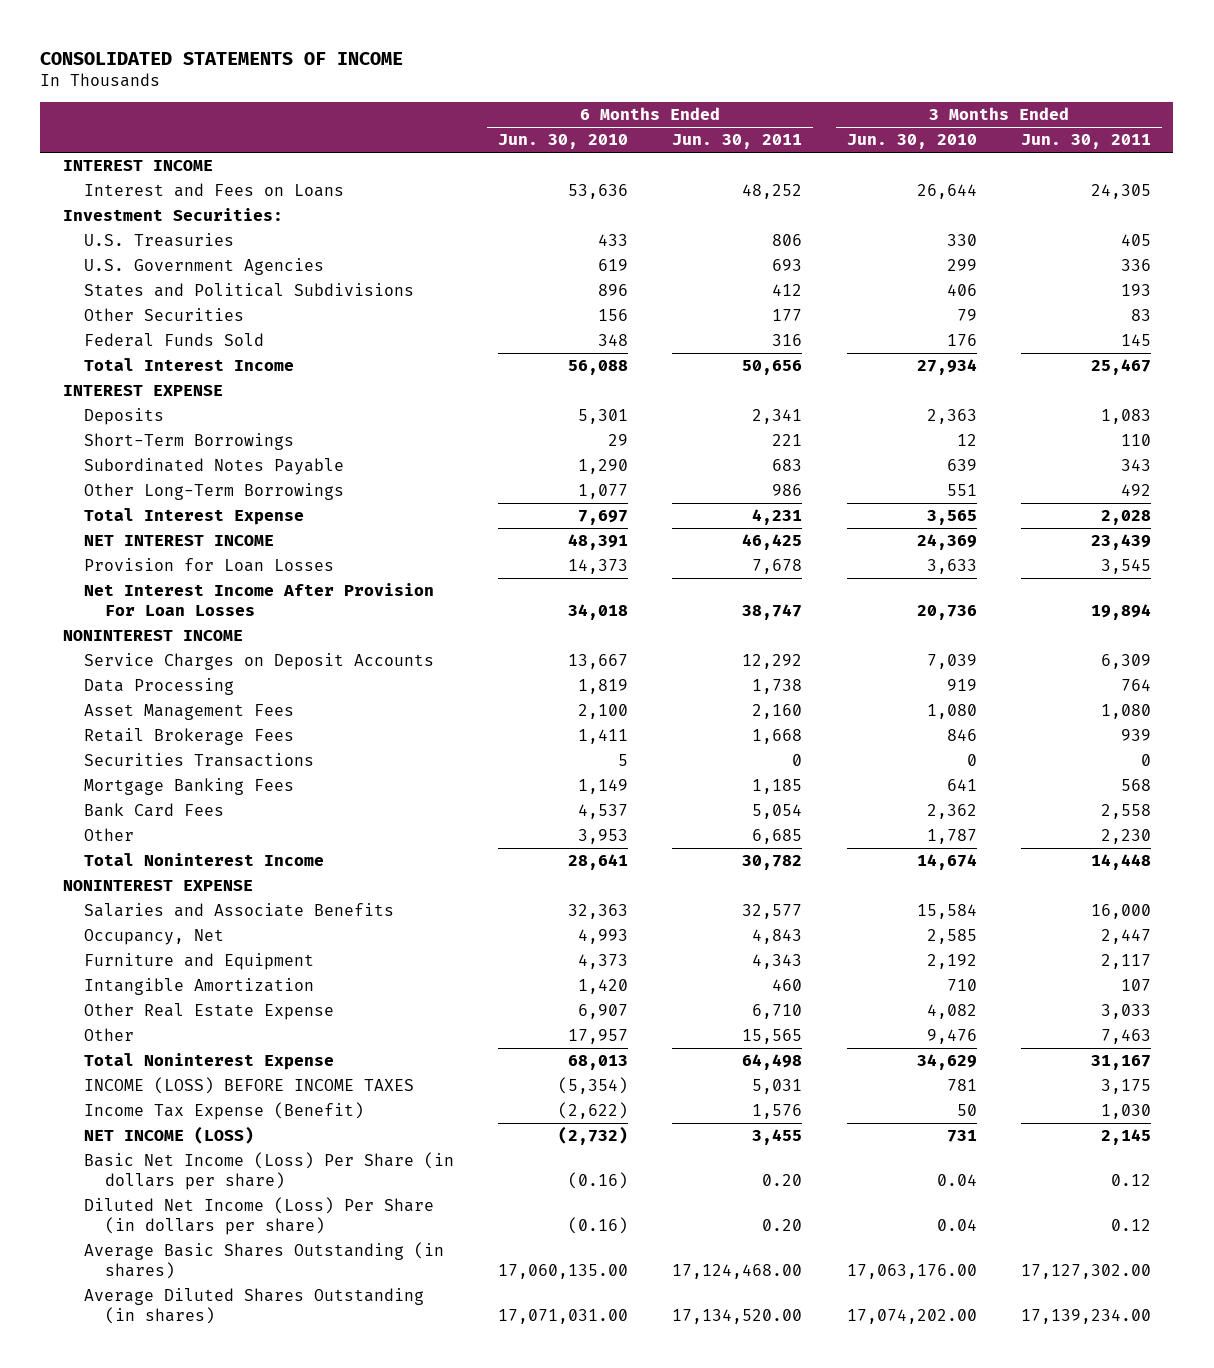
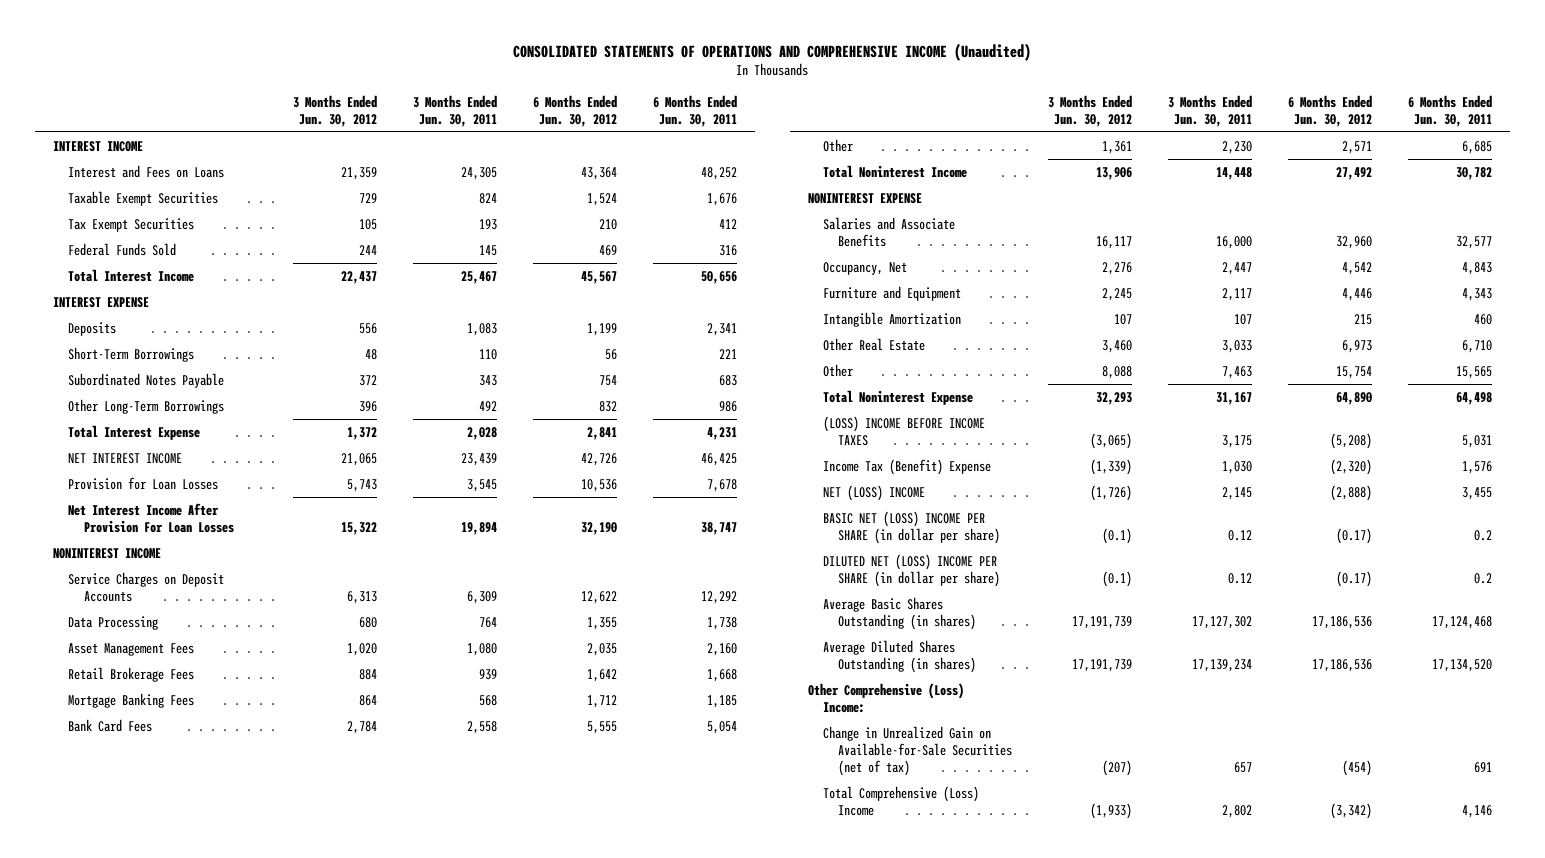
[40,51,404,65] CONSOLIDATED STATEMENTS OF INCOME -> [513,42,1032,61] CONSOLIDATED STATEMENTS OF OPERATIONS AND COMPREHENSIVE INCOME (Unaudited)
[497,134,628,150] Jun. 30, 2010 -> none
[846,134,977,150] Jun. 30, 2010 -> none
none -> [293,94,378,127] 3 Months Ended Jun. 30, 2012
none -> [533,94,618,127] 6 Months Ended Jun. 30, 2012
[62,208,283,222] Investment Securities: -> none
[83,233,234,248] U.S. Treasuries -> none
[83,258,324,276] U.S. Government Agencies -> none
[83,308,244,322] Other Securities -> none
none -> [68,190,219,206] Taxable Exempt Securities
[83,283,414,298] States and Political Subdivisions -> [68,217,195,232] Tax Exempt Securities
[83,753,314,768] Securities Transactions -> none
[83,1003,334,1021] Other Real Estate Expense -> [822,337,925,351] Other Real Estate
[83,1077,414,1095] INCOME (LOSS) BEFORE INCOME TAXES -> [822,415,985,446] (LOSS) INCOME BEFORE INCOME TAXES
[83,1102,364,1121] Income Tax Expense (Benefit) -> [822,458,991,475] Income Tax (Benefit) Expense
[83,1126,254,1145] NET INCOME (LOSS) -> [822,484,925,501] NET (LOSS) INCOME
[83,1152,454,1191] Basic Net Income (Loss) Per Share (in dollars per share) -> [822,510,1001,544] BASIC NET (LOSS) INCOME PER SHARE (in dollar per share)
[762,1174,803,1187] 0.20 -> [1473,529,1492,541] 0.2
[83,1197,434,1236] Diluted Net Income (Loss) Per Share (in dollars per share) -> [822,553,1001,587] DILUTED NET (LOSS) INCOME PER SHARE (in dollar per share)
[762,1219,803,1232] 0.20 -> [1473,572,1492,584] 0.2
[672,1264,803,1280] 17,124,468.00 -> [1431,615,1492,629] 17,124,468
[1021,1264,1152,1280] 17,127,302.00 -> [1191,615,1252,629] 17,127,302
[672,1309,803,1325] 17,134,520.00 -> [1431,658,1492,672] 17,134,520
[1021,1309,1152,1325] 17,139,234.00 -> [1191,658,1252,672] 17,139,234
none -> [807,682,964,713] Other Comprehensive (Loss) Income:
none -> [822,725,1013,776] Change in Unrealized Gain on Available-for-Sale Securities (net of tax)
none -> [822,785,979,816] Total Comprehensive (Loss) Income

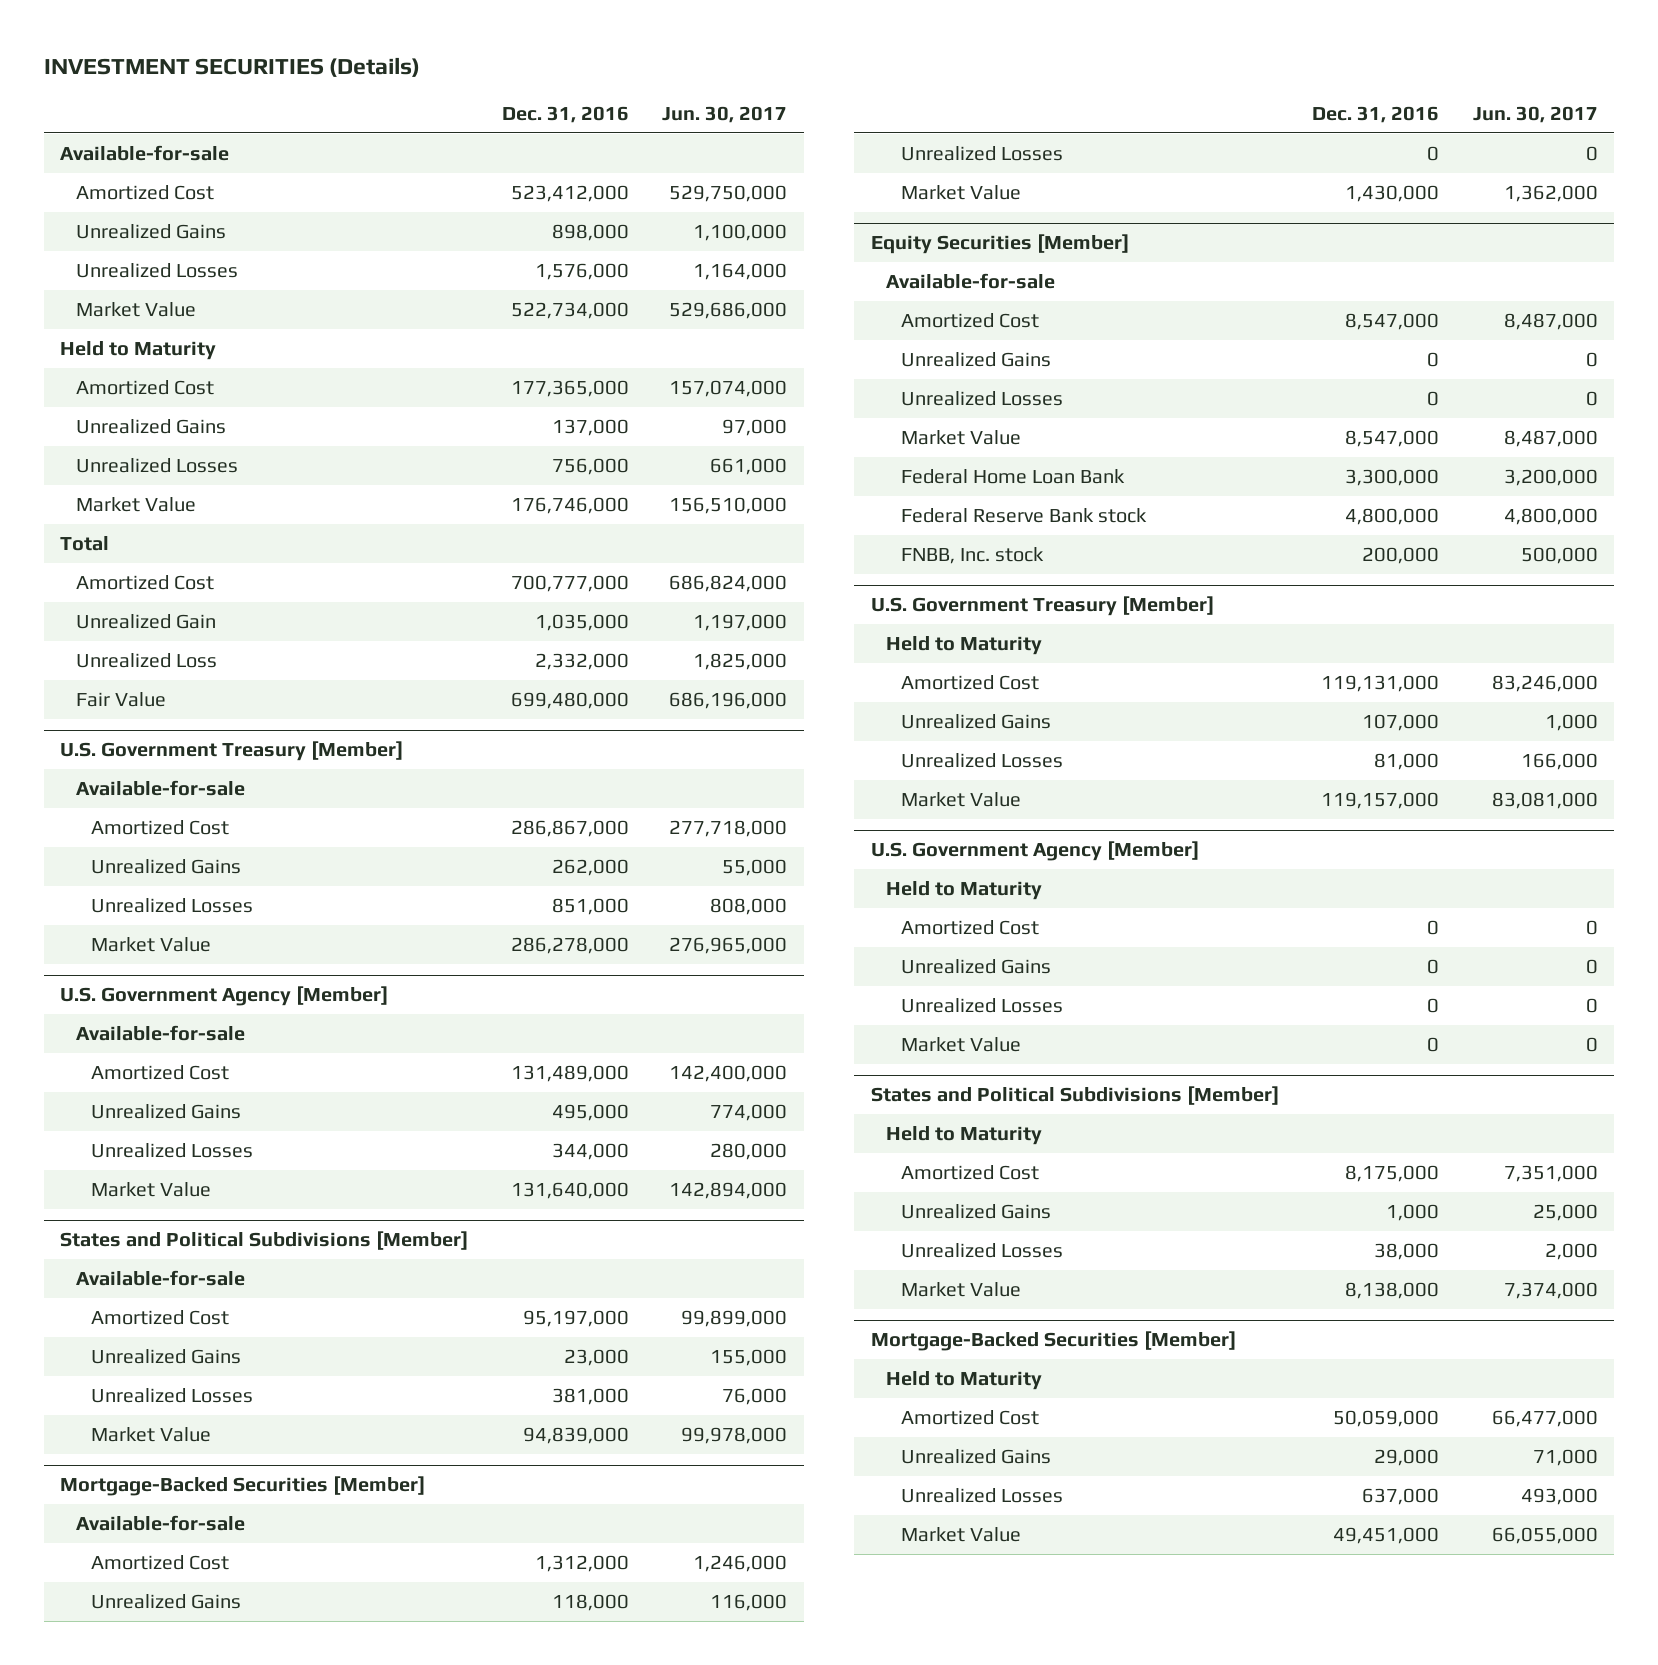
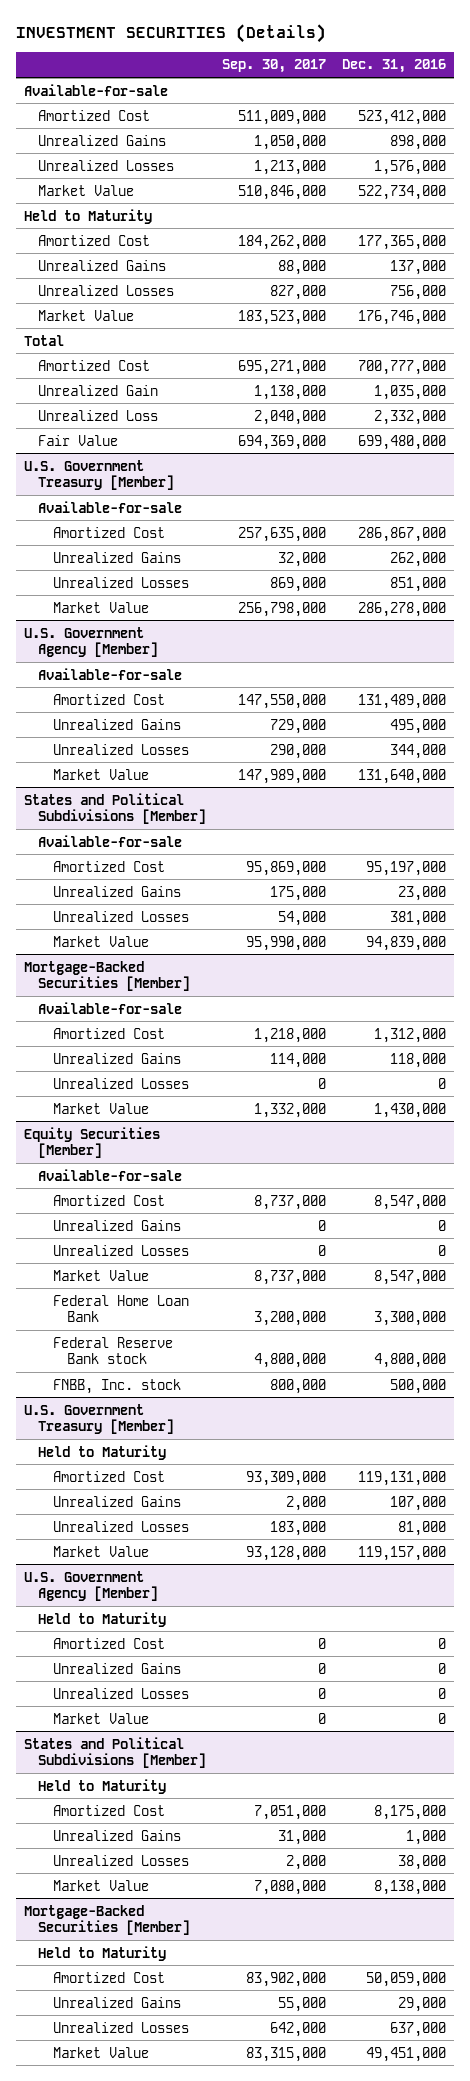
[662,106,788,124] Jun. 30, 2017 -> none
none -> [222,59,327,74] Sep. 30, 2017
[1362,546,1440,564] 200,000 -> [389,1378,446,1394] 500,000

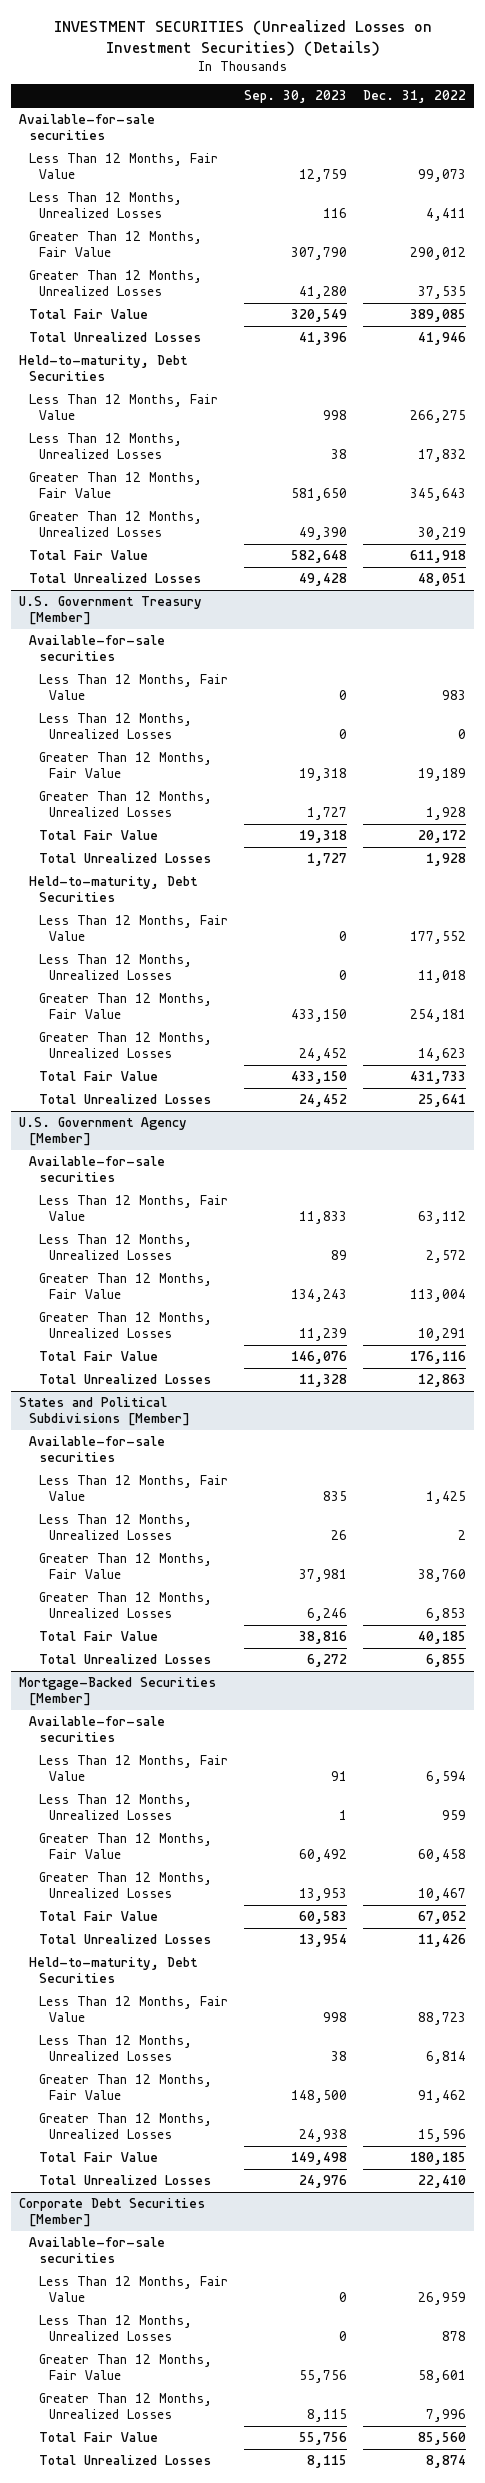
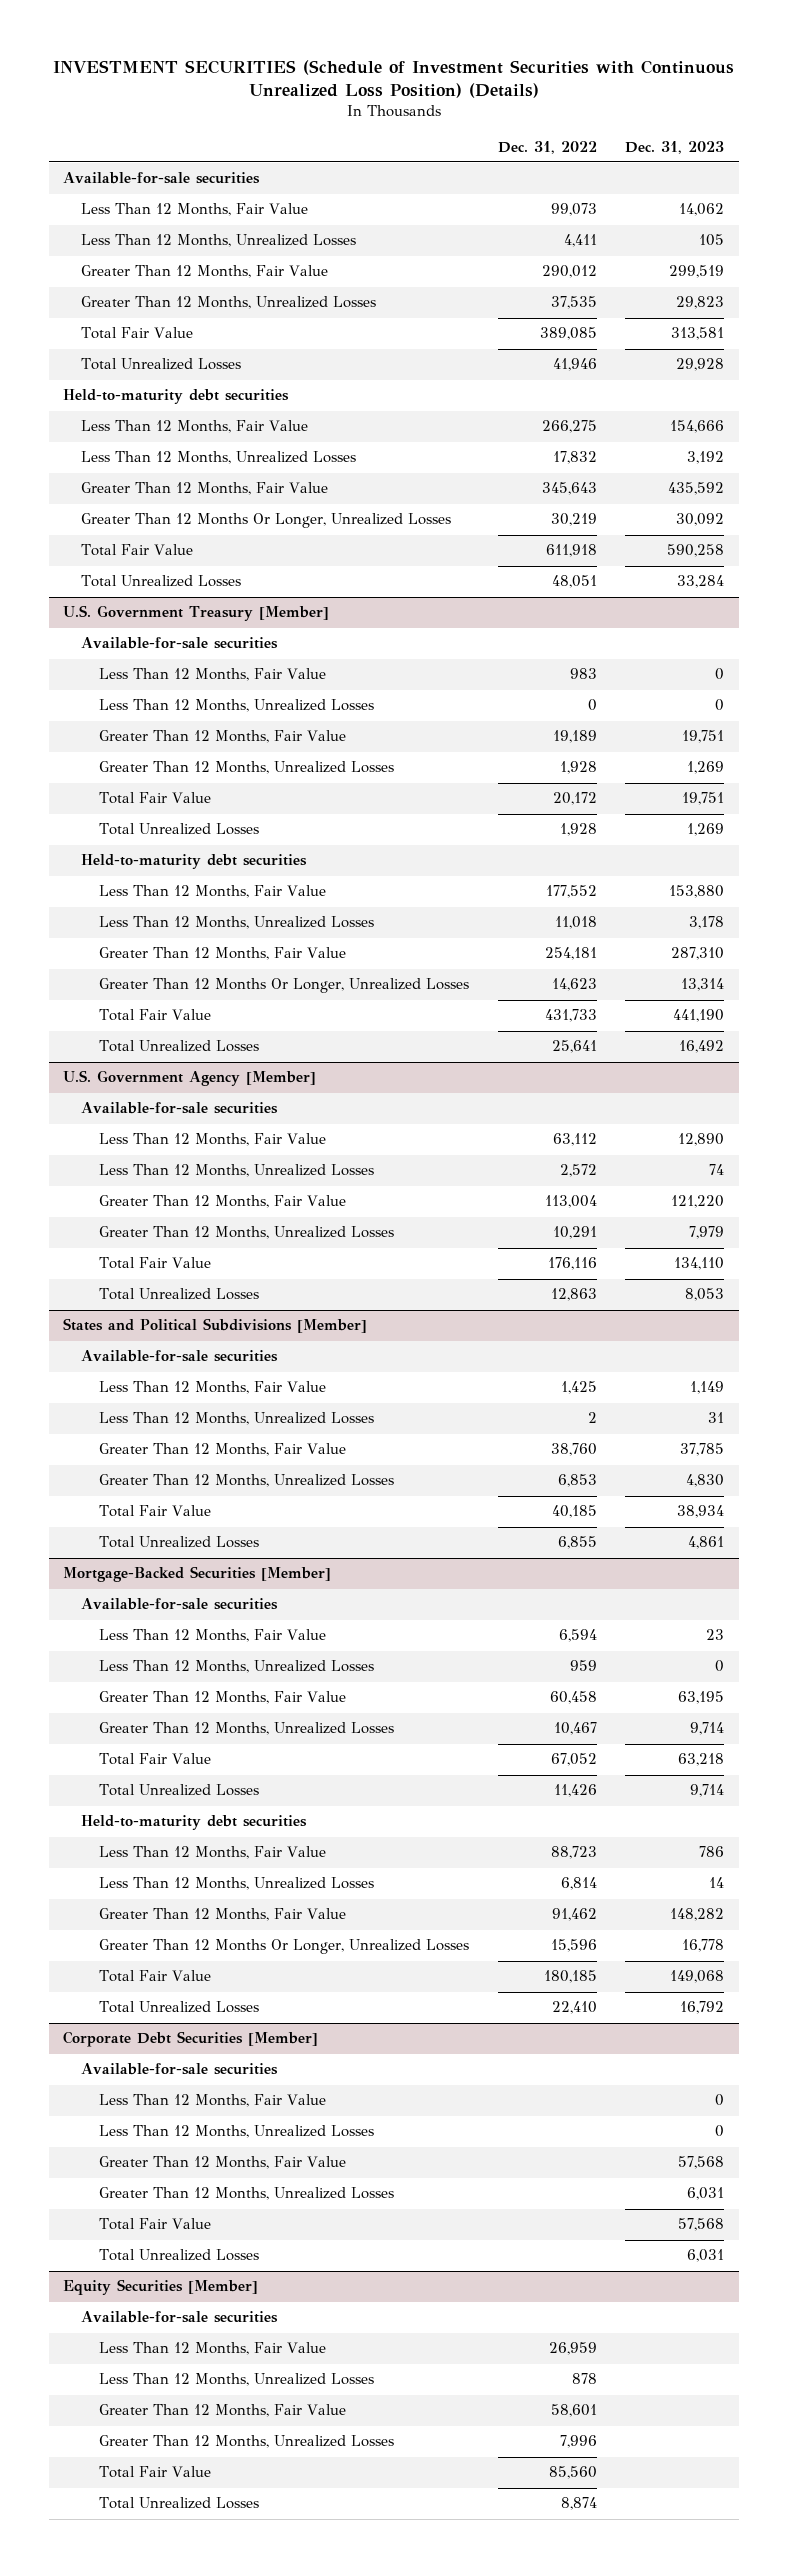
[53,19,432,56] INVESTMENT SECURITIES (Unrealized Losses on Investment Securities) (Details) -> [52,59,734,98] INVESTMENT SECURITIES (Schedule of Investment Securities with Continuous Unrealized Loss Position) (Details)
[243,90,347,104] Sep. 30, 2023 -> none
none -> [625,140,725,154] Dec. 31, 2023
[19,354,189,382] Held-to-maturity, Debt Securities -> [63,389,290,405] Held-to-maturity debt securities
[29,510,203,538] Greater Than 12 Months, Unrealized Losses -> [81,513,452,529] Greater Than 12 Months Or Longer, Unrealized Losses
[29,875,199,903] Held-to-maturity, Debt Securities -> [81,854,308,870] Held-to-maturity debt securities
[38,1031,212,1059] Greater Than 12 Months, Unrealized Losses -> [99,978,470,994] Greater Than 12 Months Or Longer, Unrealized Losses
[29,1956,199,1984] Held-to-maturity, Debt Securities -> [81,1815,308,1831] Held-to-maturity debt securities
[38,2112,212,2140] Greater Than 12 Months, Unrealized Losses -> [99,1939,470,1955] Greater Than 12 Months Or Longer, Unrealized Losses
none -> [99,2094,327,2108] Less Than 12 Months, Fair Value
none -> [99,2125,375,2139] Less Than 12 Months, Unrealized Losses
none -> [99,2156,347,2170] Greater Than 12 Months, Fair Value
none -> [99,2187,395,2201] Greater Than 12 Months, Unrealized Losses
none -> [99,2218,212,2231] Total Fair Value
none -> [99,2249,260,2262] Total Unrealized Losses
none -> [63,2279,259,2296] Equity Securities [Member]
none -> [81,2311,279,2324] Available-for-sale securities

